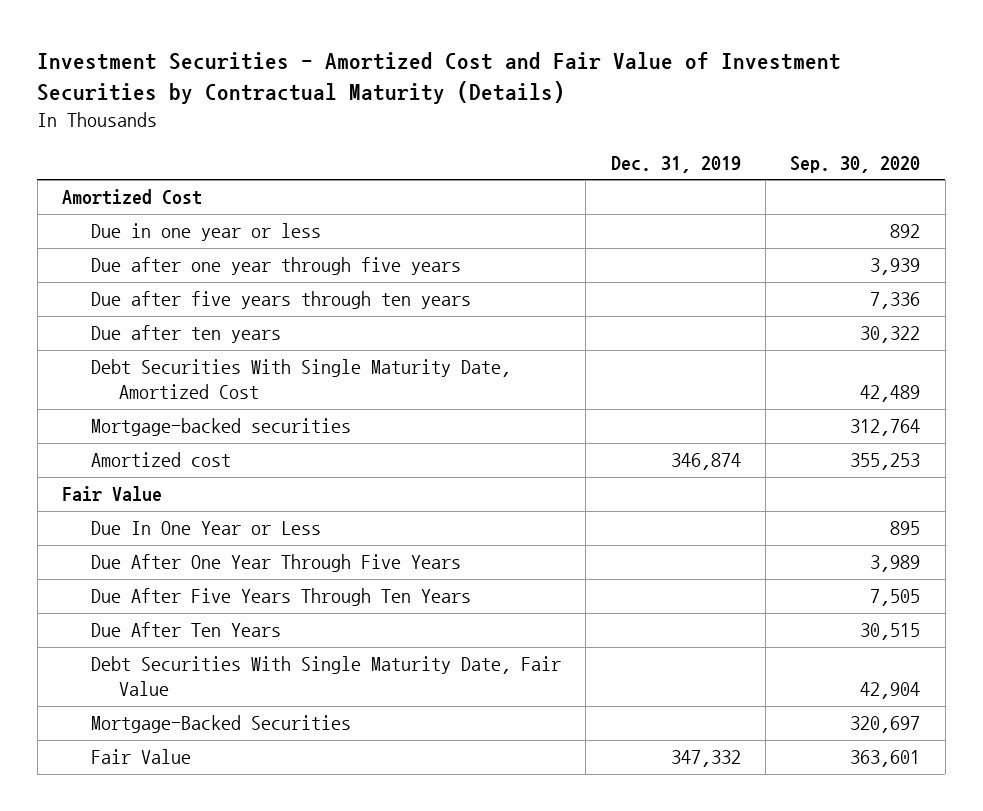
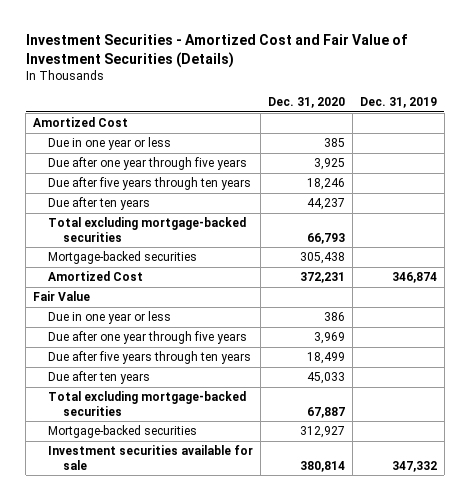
[37,52,842,104] Investment Securities - Amortized Cost and Fair Value of Investment Securities by Contractual Maturity (Details) -> [25,33,407,68] Investment Securities - Amortized Cost and Fair Value of Investment Securities (Details)
[790,155,921,173] Sep. 30, 2020 -> none
none -> [268,97,346,109] Dec. 31, 2020
[90,359,511,400] Debt Securities With Single Maturity Date, Amortized Cost -> [48,217,247,243] Total excluding mortgage-backed securities
[90,452,231,468] Amortized cost -> [48,271,144,282] Amortized Cost
[90,521,321,536] Due In One Year or Less -> [48,311,172,325] Due in one year or less
[90,554,461,573] Due After One Year Through Five Years -> [48,331,248,345] Due after one year through five years
[90,588,471,607] Due After Five Years Through Ten Years -> [48,351,252,365] Due after five years through ten years
[90,622,281,638] Due After Ten Years -> [48,371,151,385] Due after ten years
[90,656,561,697] Debt Securities With Single Maturity Date, Fair Value -> [48,391,247,417] Total excluding mortgage-backed securities
[90,715,351,734] Mortgage-Backed Securities -> [48,425,198,439] Mortgage-backed securities
[90,749,191,765] Fair Value -> [48,445,254,471] Investment securities available for sale

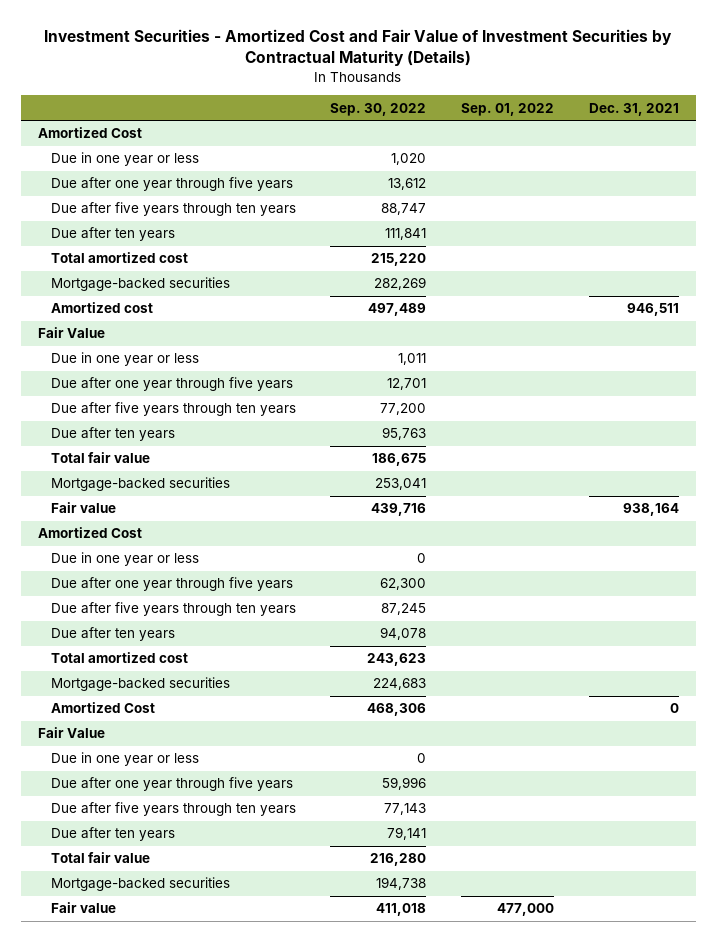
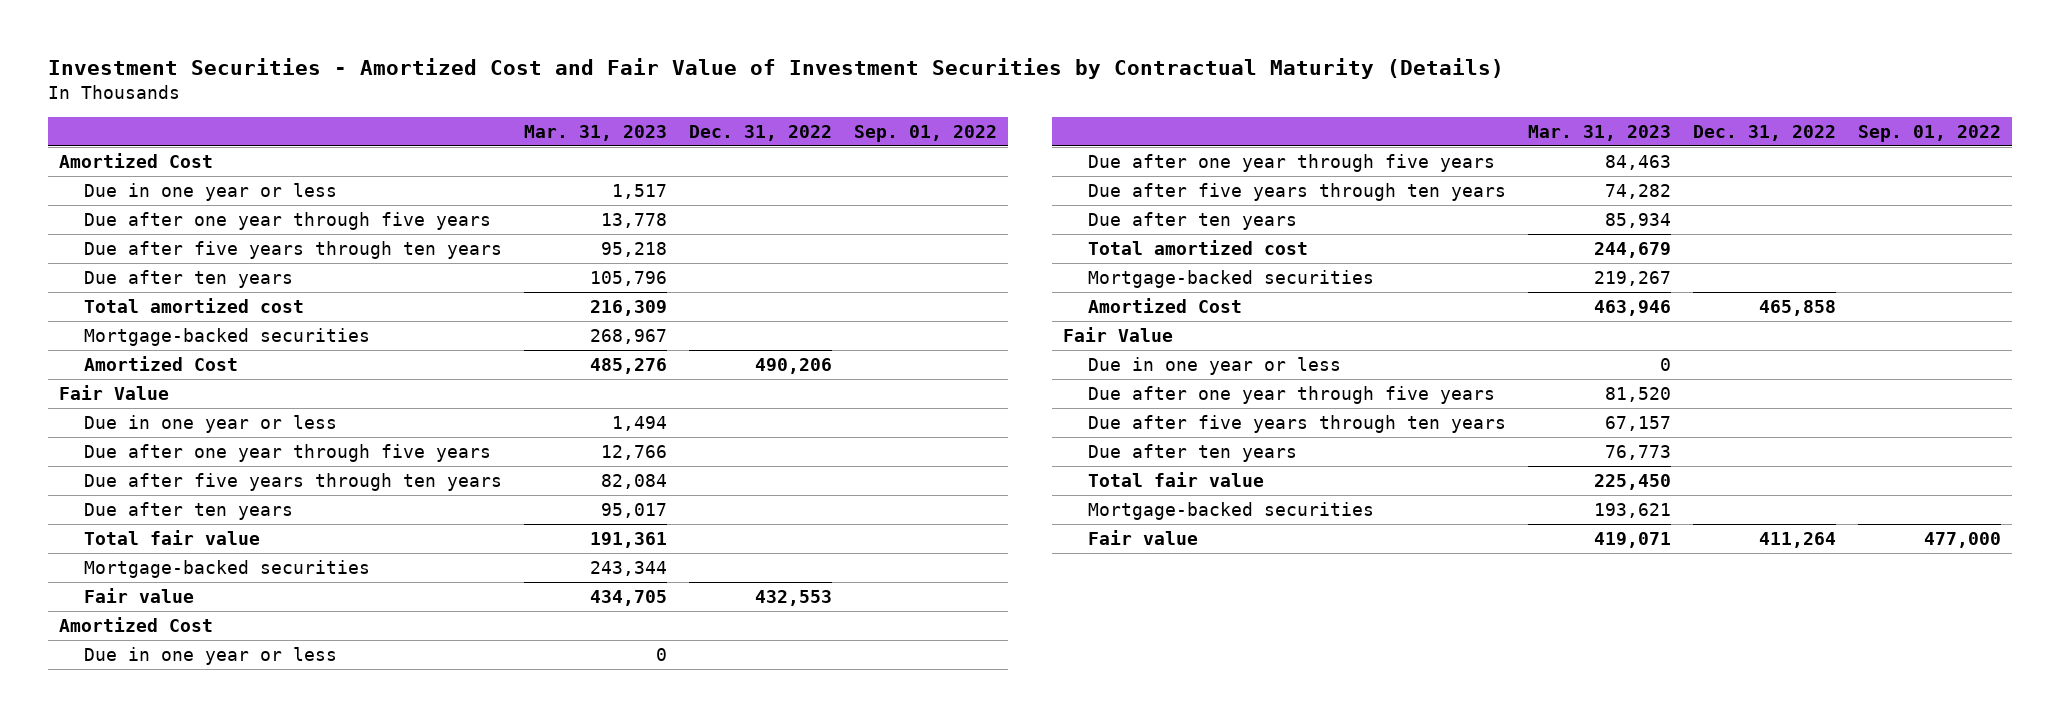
[330,102,427,116] Sep. 30, 2022 -> none
[588,102,679,116] Dec. 31, 2021 -> none
none -> [523,124,667,141] Mar. 31, 2023
none -> [688,124,832,141] Dec. 31, 2022
[50,302,153,314] Amortized cost -> [83,356,238,372] Amortized Cost

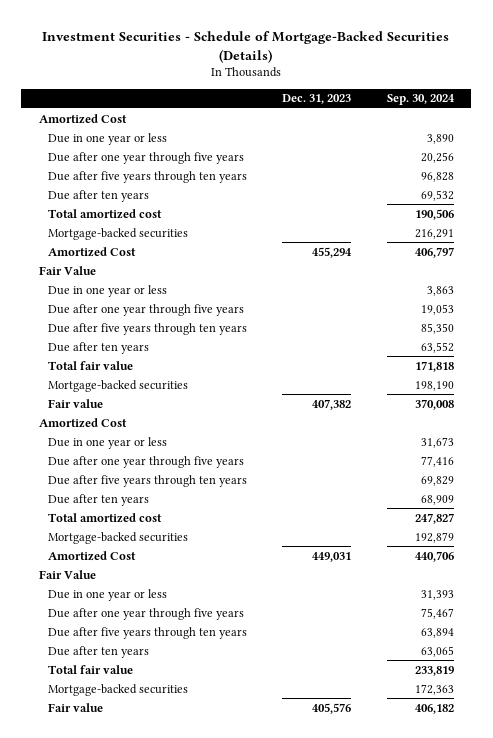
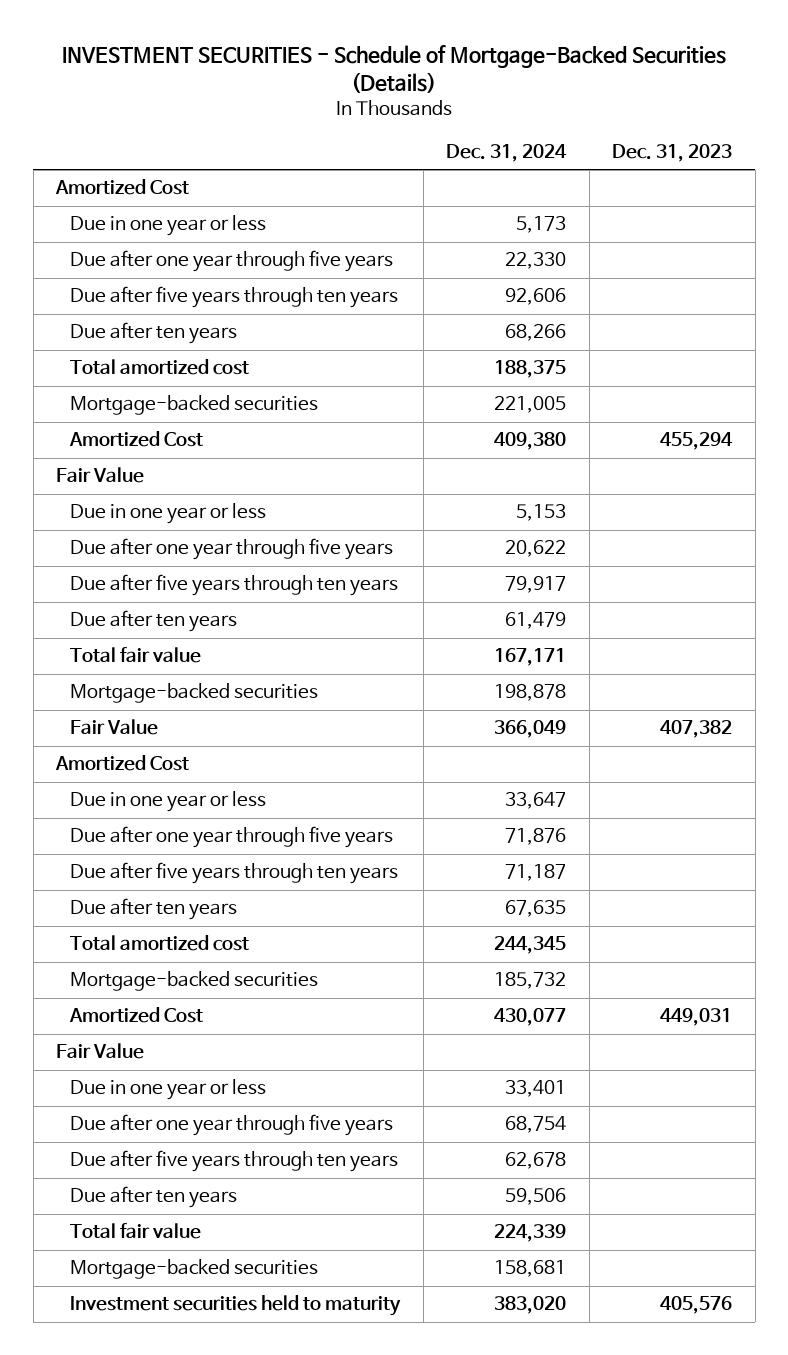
[42,30,450,63] Investment Securities - Schedule of Mortgage-Backed Securities (Details) -> [62,44,727,94] INVESTMENT SECURITIES - Schedule of Mortgage-Backed Securities (Details)
[386,94,455,106] Sep. 30, 2024 -> none
none -> [446,143,568,162] Dec. 31, 2024
[48,398,104,408] Fair value -> [70,719,159,736] Fair Value
[48,702,104,712] Fair value -> [70,1295,402,1317] Investment securities held to maturity

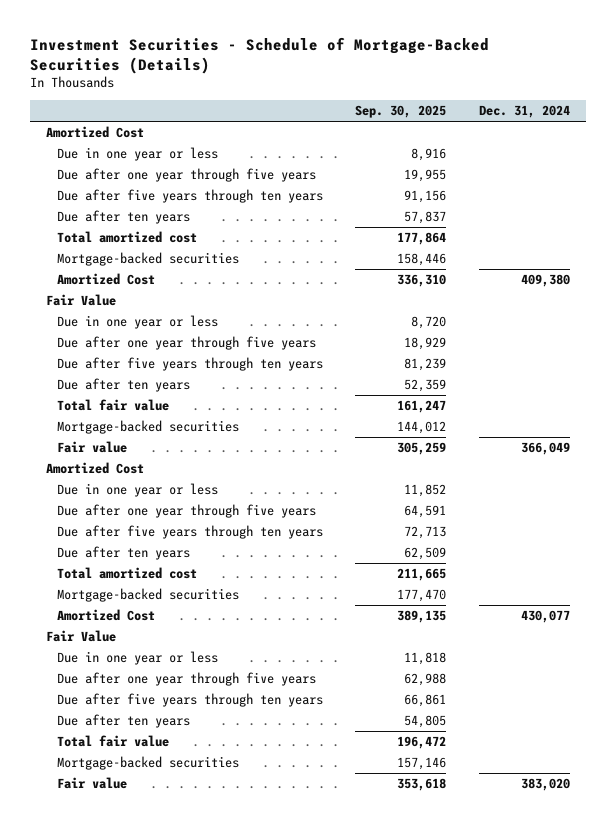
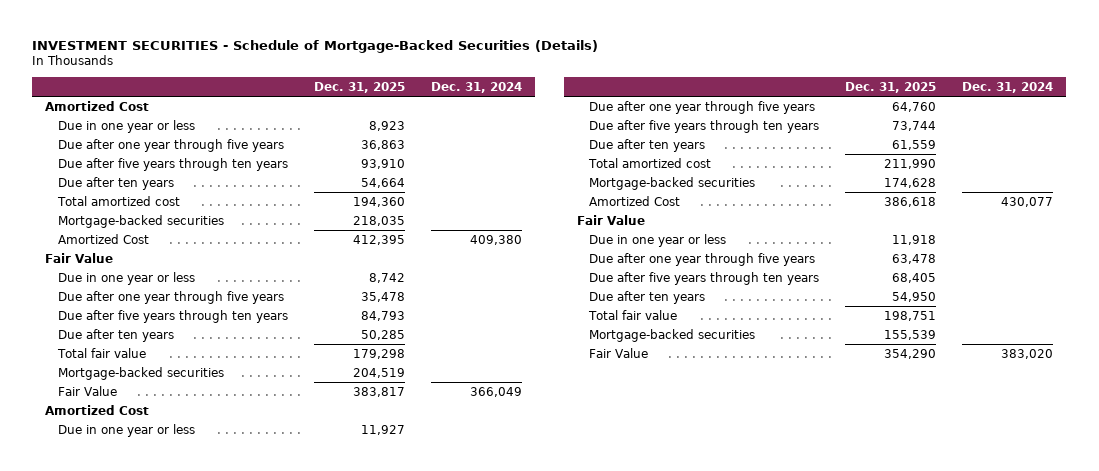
[30,37,490,74] Investment Securities - Schedule of Mortgage-Backed Securities (Details) -> [32,40,599,54] INVESTMENT SECURITIES - Schedule of Mortgage-Backed Securities (Details)
[355,105,447,119] Sep. 30, 2025 -> none
none -> [314,81,406,93] Dec. 31, 2025
[56,440,127,453] Fair value -> [57,385,117,396] Fair Value
[56,776,127,789] Fair value -> [589,347,649,358] Fair Value

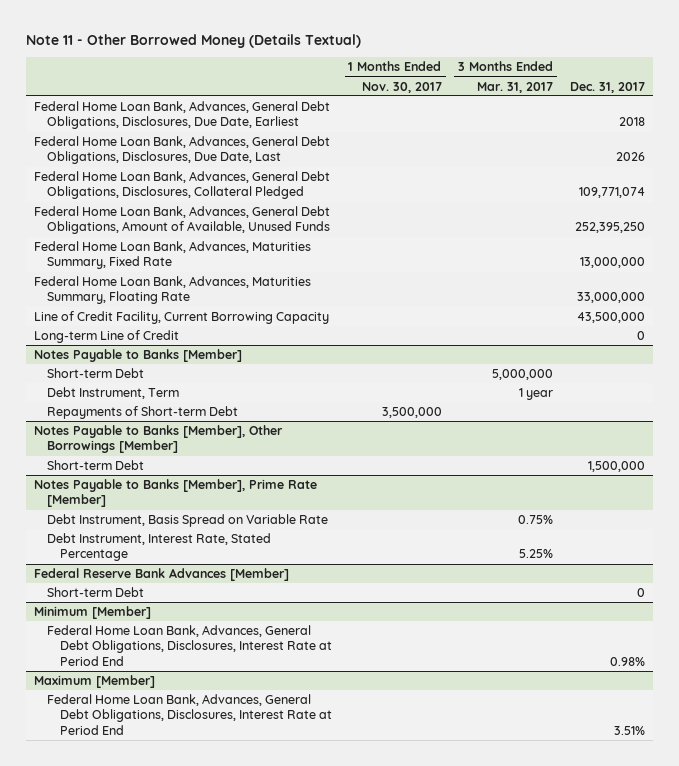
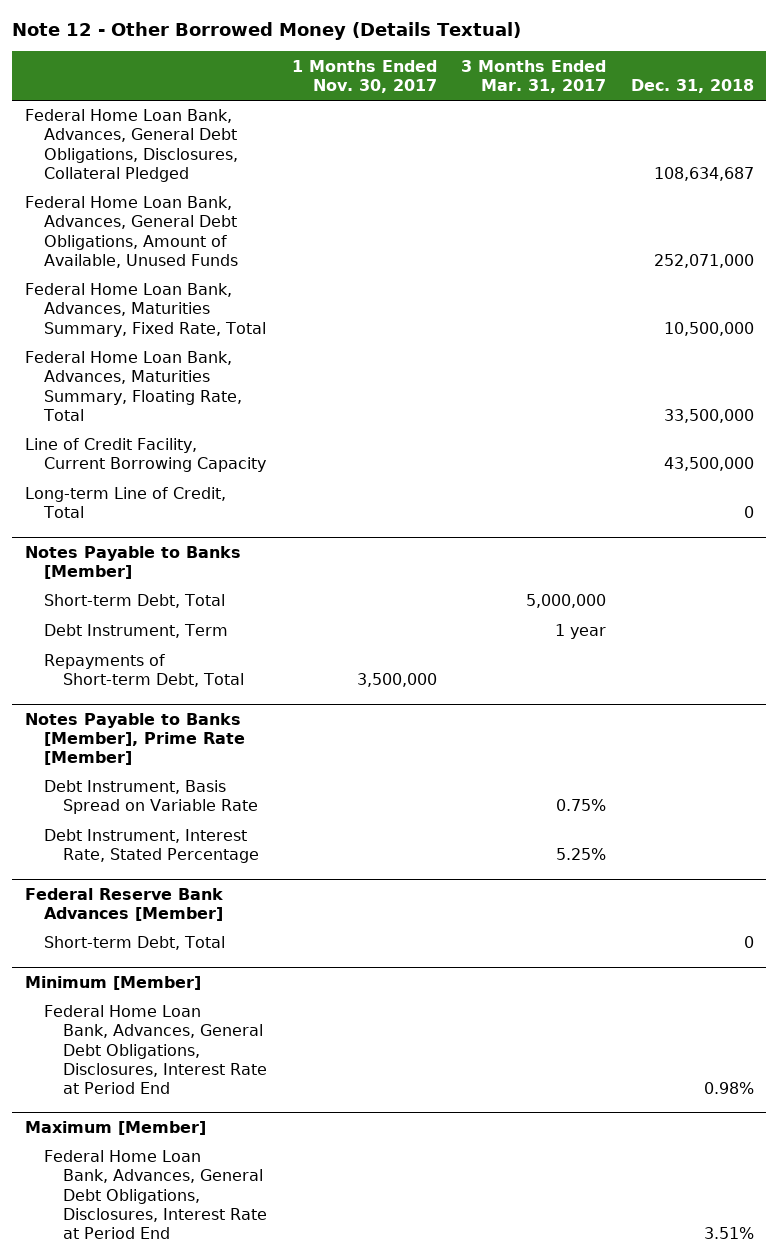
[25,33,361,48] Note 11 - Other Borrowed Money (Details Textual) -> [12,22,522,41] Note 12 - Other Borrowed Money (Details Textual)
[569,81,645,93] Dec. 31, 2017 -> none
none -> [630,78,754,93] Dec. 31, 2018
[34,100,331,130] Federal Home Loan Bank, Advances, General Debt Obligations, Disclosures, Due Date, Earliest -> none
[34,135,331,165] Federal Home Loan Bank, Advances, General Debt Obligations, Disclosures, Due Date, Last -> none
[34,240,312,270] Federal Home Loan Bank, Advances, Maturities Summary, Fixed Rate -> [24,283,266,337] Federal Home Loan Bank, Advances, Maturities Summary, Fixed Rate, Total
[34,275,312,305] Federal Home Loan Bank, Advances, Maturities Summary, Floating Rate -> [24,351,242,421] Federal Home Loan Bank, Advances, Maturities Summary, Floating Rate, Total
[34,329,180,343] Long-term Line of Credit -> [24,487,226,519] Long-term Line of Credit, Total
[47,367,145,378] Short-term Debt -> [43,594,225,609] Short-term Debt, Total
[34,424,284,454] Notes Payable to Banks [Member], Other Borrowings [Member] -> none
[47,459,145,470] Short-term Debt -> none
[47,405,239,419] Repayments of Short-term Debt -> [43,654,245,688] Repayments of Short-term Debt, Total
[47,586,145,597] Short-term Debt -> [43,936,225,951] Short-term Debt, Total

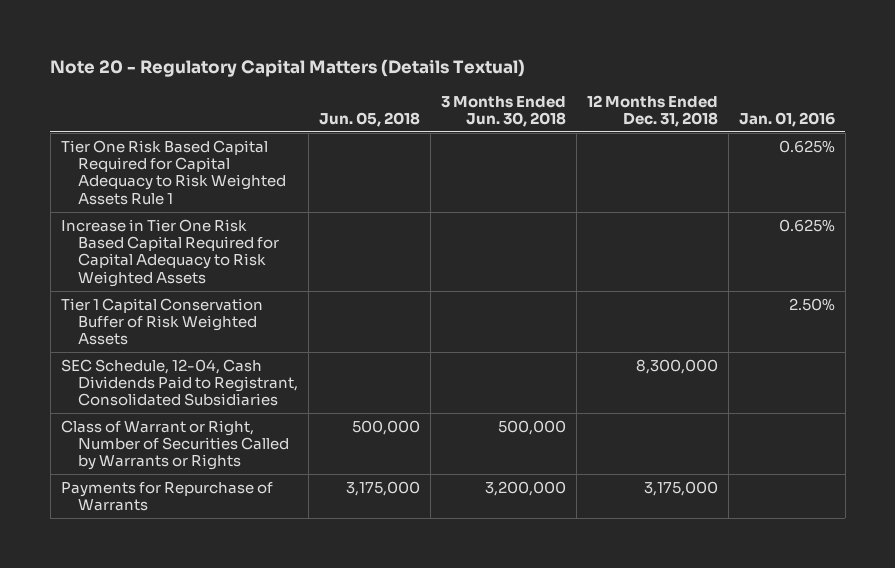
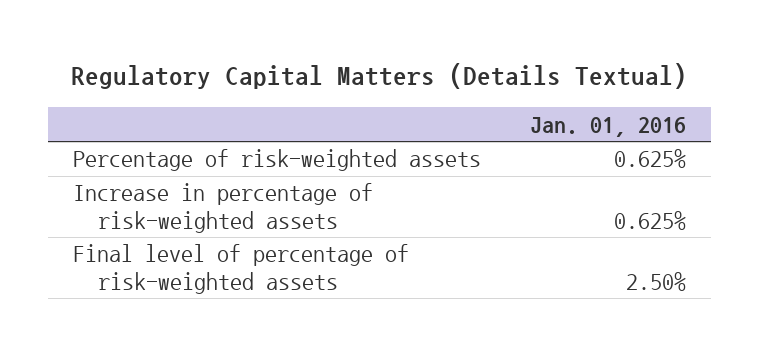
[50,59,526,78] Note 20 - Regulatory Capital Matters (Details Textual) -> [71,63,688,90] Regulatory Capital Matters (Details Textual)
[318,112,420,128] Jun. 05, 2018 -> none
[440,95,566,128] 3 Months Ended Jun. 30, 2018 -> none
[586,94,718,128] 12 Months Ended Dec. 31, 2018 -> none
[60,358,298,407] SEC Schedule, 12-04, Cash Dividends Paid to Registrant, Consolidated Subsidiaries -> none
[60,419,289,471] Class of Warrant or Right, Number of Securities Called by Warrants or Rights -> none
[60,481,273,512] Payments for Repurchase of Warrants -> none
[60,139,286,205] Tier One Risk Based Capital Required for Capital Adequacy to Risk Weighted Assets Rule 1 -> [72,149,481,172] Percentage of risk-weighted assets
[60,218,279,287] Increase in Tier One Risk Based Capital Required for Capital Adequacy to Risk Weighted Assets -> [72,183,373,233] Increase in percentage of risk-weighted assets
[60,297,263,346] Tier 1 Capital Conservation Buffer of Risk Weighted Assets -> [72,244,409,294] Final level of percentage of risk-weighted assets

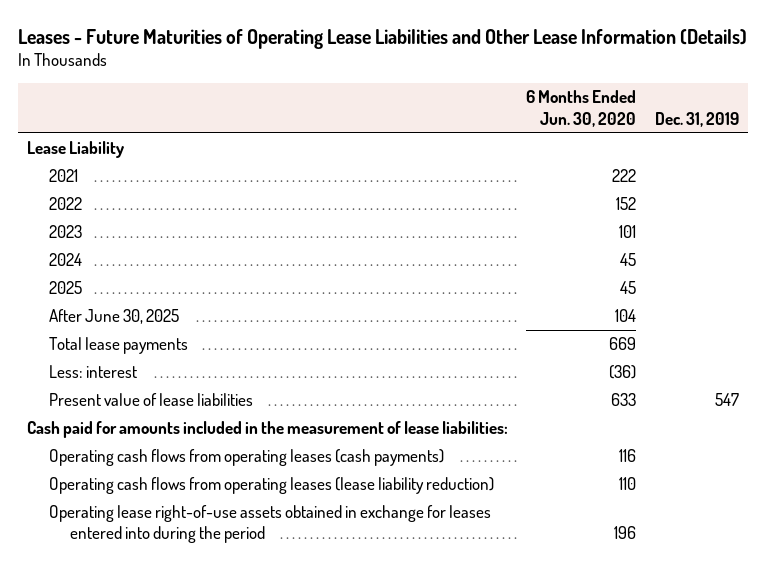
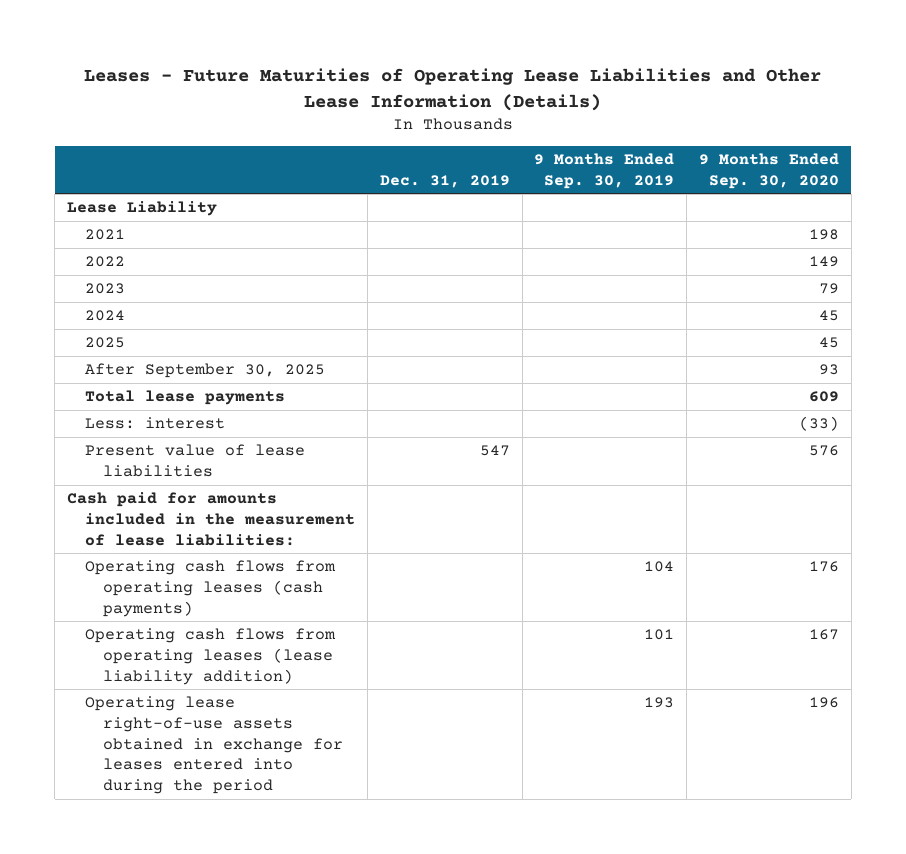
[526,90,637,127] 6 Months Ended Jun. 30, 2020 -> none
none -> [534,153,675,189] 9 Months Ended Sep. 30, 2019
none -> [698,153,839,189] 9 Months Ended Sep. 30, 2020
[48,309,179,325] After June 30, 2025 -> [85,363,326,379] After September 30, 2025
[48,477,494,495] Operating cash flows from operating leases (lease liability reduction) -> [85,628,337,685] Operating cash flows from operating leases (lease liability addition)

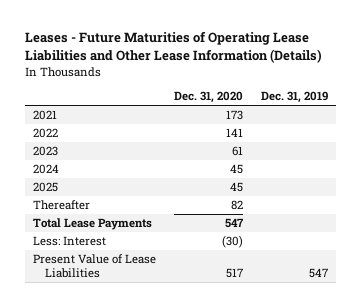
[534,153,675,189] 9 Months Ended Sep. 30, 2019 -> none
[698,153,839,189] 9 Months Ended Sep. 30, 2020 -> none
none -> [174,91,244,104] Dec. 31, 2020
[67,201,218,217] Lease Liability -> none
[67,492,356,546] Cash paid for amounts included in the measurement of lease liabilities: -> none
[85,560,337,617] Operating cash flows from operating leases (cash payments) -> none
[85,628,337,685] Operating cash flows from operating leases (lease liability addition) -> none
[85,696,344,795] Operating lease right-of-use assets obtained in exchange for leases entered into during the period -> none
[85,363,326,379] After September 30, 2025 -> [33,200,91,211] Thereafter
[85,390,286,406] Total lease payments -> [33,218,153,231] Total Lease Payments
[85,417,226,430] Less: interest -> [33,236,107,247] Less: Interest
[85,444,306,478] Present value of lease liabilities -> [33,254,157,279] Present Value of Lease Liabilities

